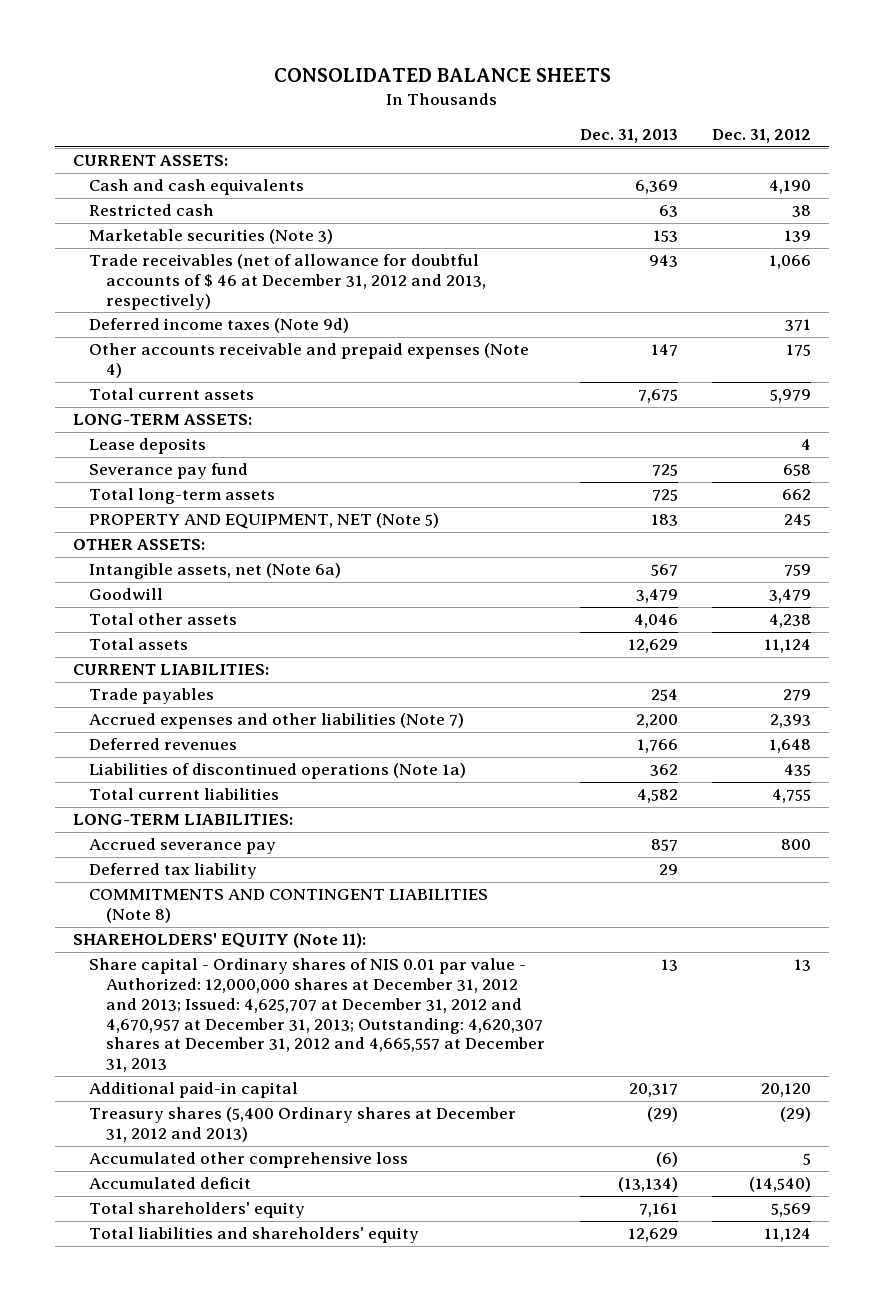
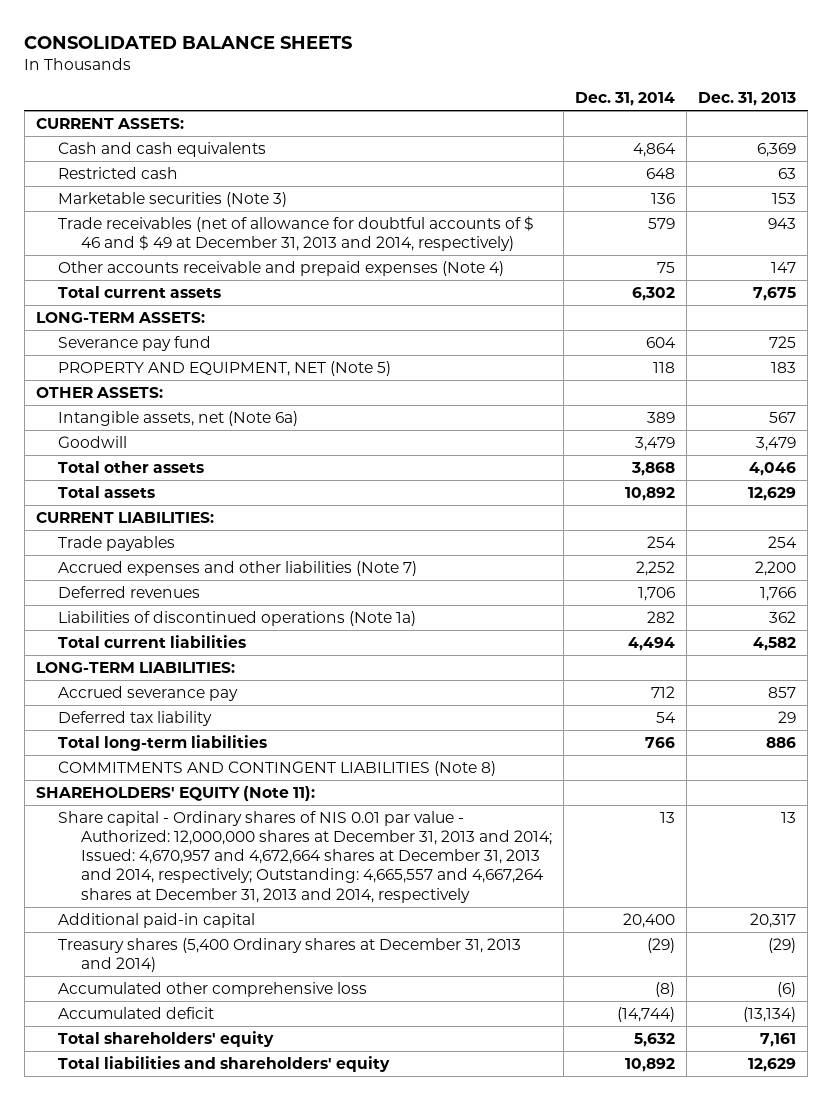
[712,129,812,144] Dec. 31, 2012 -> none
none -> [574,92,675,107] Dec. 31, 2014
[89,318,350,334] Deferred income taxes (Note 9d) -> none
[89,254,487,310] Trade receivables (net of allowance for doubtful accounts of $ 46 at December 31, 2012 and 2013, respectively) -> [58,216,535,252] Trade receivables (net of allowance for doubtful accounts of $ 46 and $ 49 at December 31, 2013 and 2014, respectively)
[89,438,207,455] Lease deposits -> none
[89,488,276,505] Total long-term assets -> none
none -> [58,735,268,752] Total long-term liabilities
[89,958,546,1073] Share capital - Ordinary shares of NIS 0.01 par value - Authorized: 12,000,000 shares at December 31, 2012 and 2013; Issued: 4,625,707 at December 31, 2012 and 4,670,957 at December 31, 2013; Outstanding: 4,620,307 shares at December 31, 2012 and 4,665,557 at December 31, 2013 -> [58,811,552,903] Share capital - Ordinary shares of NIS 0.01 par value - Authorized: 12,000,000 shares at December 31, 2013 and 2014; Issued: 4,670,957 and 4,672,664 shares at December 31, 2013 and 2014, respectively; Outstanding: 4,665,557 and 4,667,264 shares at December 31, 2013 and 2014, respectively
[89,1107,517,1143] Treasury shares (5,400 Ordinary shares at December 31, 2012 and 2013) -> [58,938,522,973] Treasury shares (5,400 Ordinary shares at December 31, 2013 and 2014)

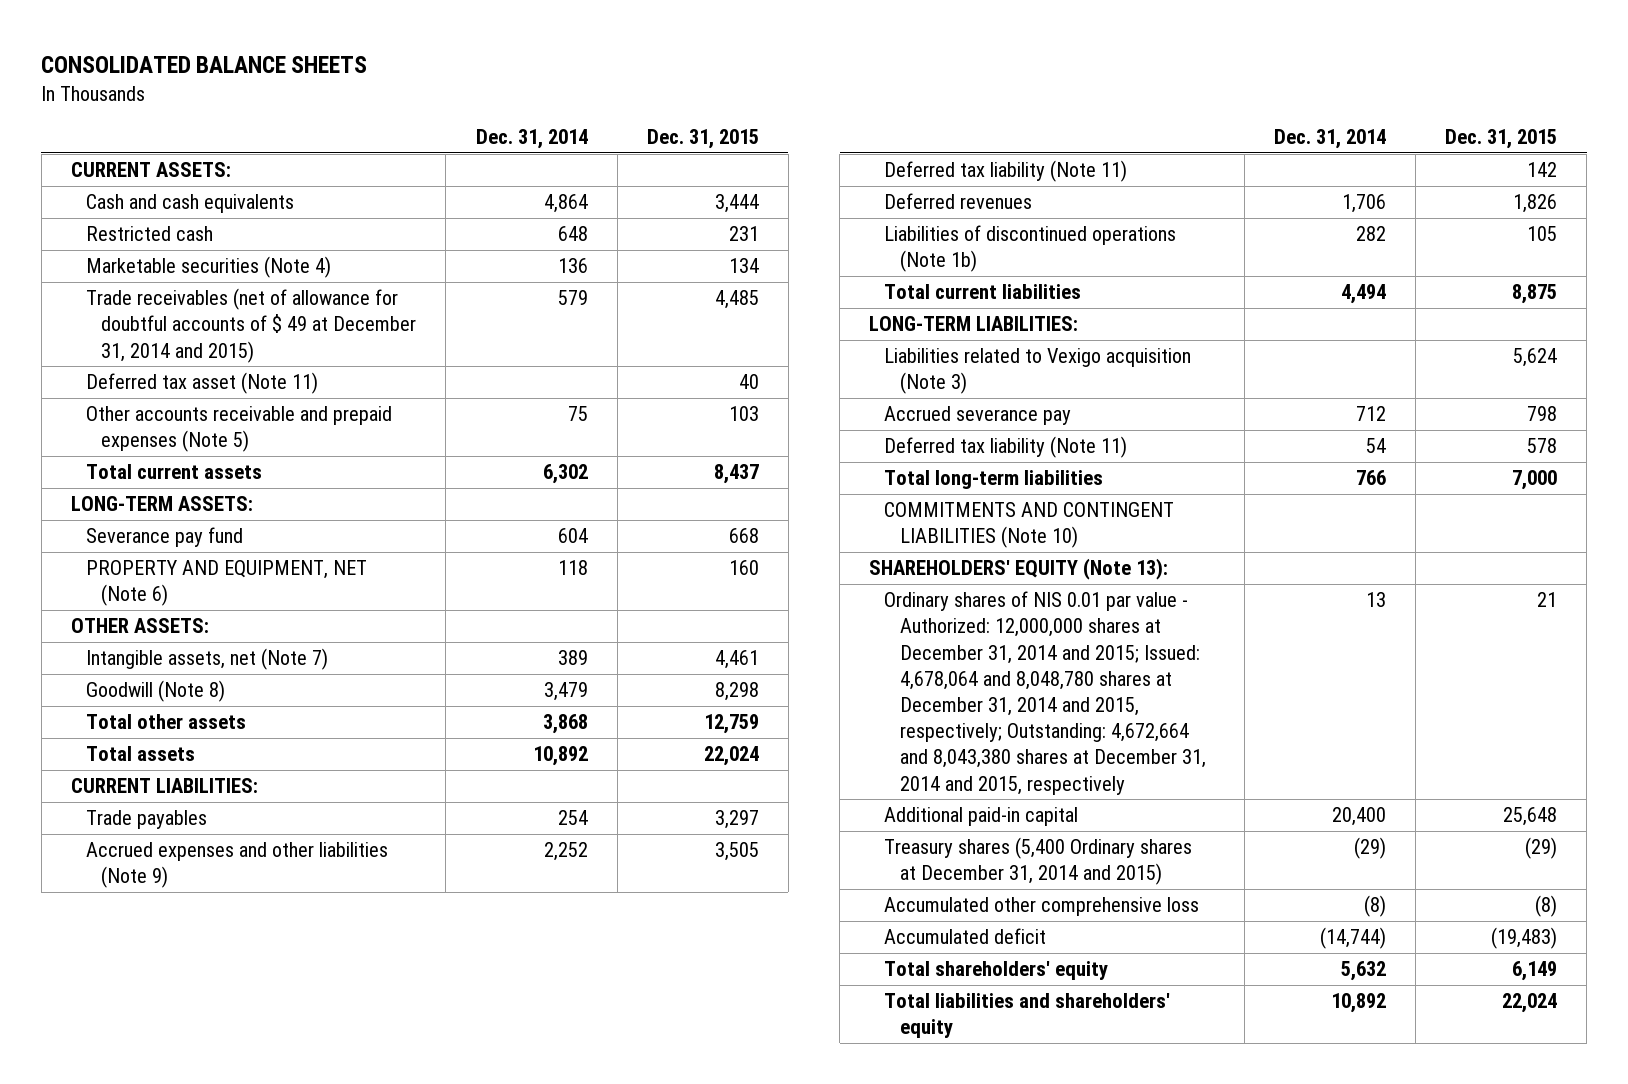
[698,92,797,107] Dec. 31, 2013 -> none
none -> [646,129,759,150] Dec. 31, 2015
[58,192,288,208] Marketable securities (Note 3) -> [86,256,332,279] Marketable securities (Note 4)
[58,216,535,252] Trade receivables (net of allowance for doubtful accounts of $ 46 and $ 49 at December 31, 2013 and 2014, respectively) -> [86,288,417,363] Trade receivables (net of allowance for doubtful accounts of $ 49 at December 31, 2014 and 2015)
none -> [86,372,319,395] Deferred tax asset (Note 11)
[58,261,505,277] Other accounts receivable and prepaid expenses (Note 4) -> [86,406,393,453] Other accounts receivable and prepaid expenses (Note 5)
[58,361,392,377] PROPERTY AND EQUIPMENT, NET (Note 5) -> [86,560,368,607] PROPERTY AND EQUIPMENT, NET (Note 6)
[58,411,299,427] Intangible assets, net (Note 6a) -> [86,648,329,671] Intangible assets, net (Note 7)
[58,436,128,449] Goodwill -> [86,680,226,703] Goodwill (Note 8)
[58,561,418,577] Accrued expenses and other liabilities (Note 7) -> [86,842,389,889] Accrued expenses and other liabilities (Note 9)
none -> [884,160,1128,183] Deferred tax liability (Note 11)
[58,611,417,627] Liabilities of discontinued operations (Note 1a) -> [884,225,1177,273] Liabilities of discontinued operations (Note 1b)
none -> [884,348,1192,395] Liabilities related to Vexigo acquisition (Note 3)
[58,711,213,727] Deferred tax liability -> [884,436,1128,459] Deferred tax liability (Note 11)
[58,761,497,777] COMMITMENTS AND CONTINGENT LIABILITIES (Note 8) -> [884,502,1175,549] COMMITMENTS AND CONTINGENT LIABILITIES (Note 10)
[35,786,315,802] SHAREHOLDERS' EQUITY (Note 11): -> [869,558,1169,581] SHAREHOLDERS' EQUITY (Note 13):
[58,811,552,903] Share capital - Ordinary shares of NIS 0.01 par value - Authorized: 12,000,000 shares at December 31, 2013 and 2014; Issued: 4,670,957 and 4,672,664 shares at December 31, 2013 and 2014, respectively; Outstanding: 4,665,557 and 4,667,264 shares at December 31, 2013 and 2014, respectively -> [884,591,1206,795] Ordinary shares of NIS 0.01 par value - Authorized: 12,000,000 shares at December 31, 2014 and 2015; Issued: 4,678,064 and 8,048,780 shares at December 31, 2014 and 2015, respectively; Outstanding: 4,672,664 and 8,043,380 shares at December 31, 2014 and 2015, respectively
[58,938,522,973] Treasury shares (5,400 Ordinary shares at December 31, 2013 and 2014) -> [884,837,1193,886] Treasury shares (5,400 Ordinary shares at December 31, 2014 and 2015)

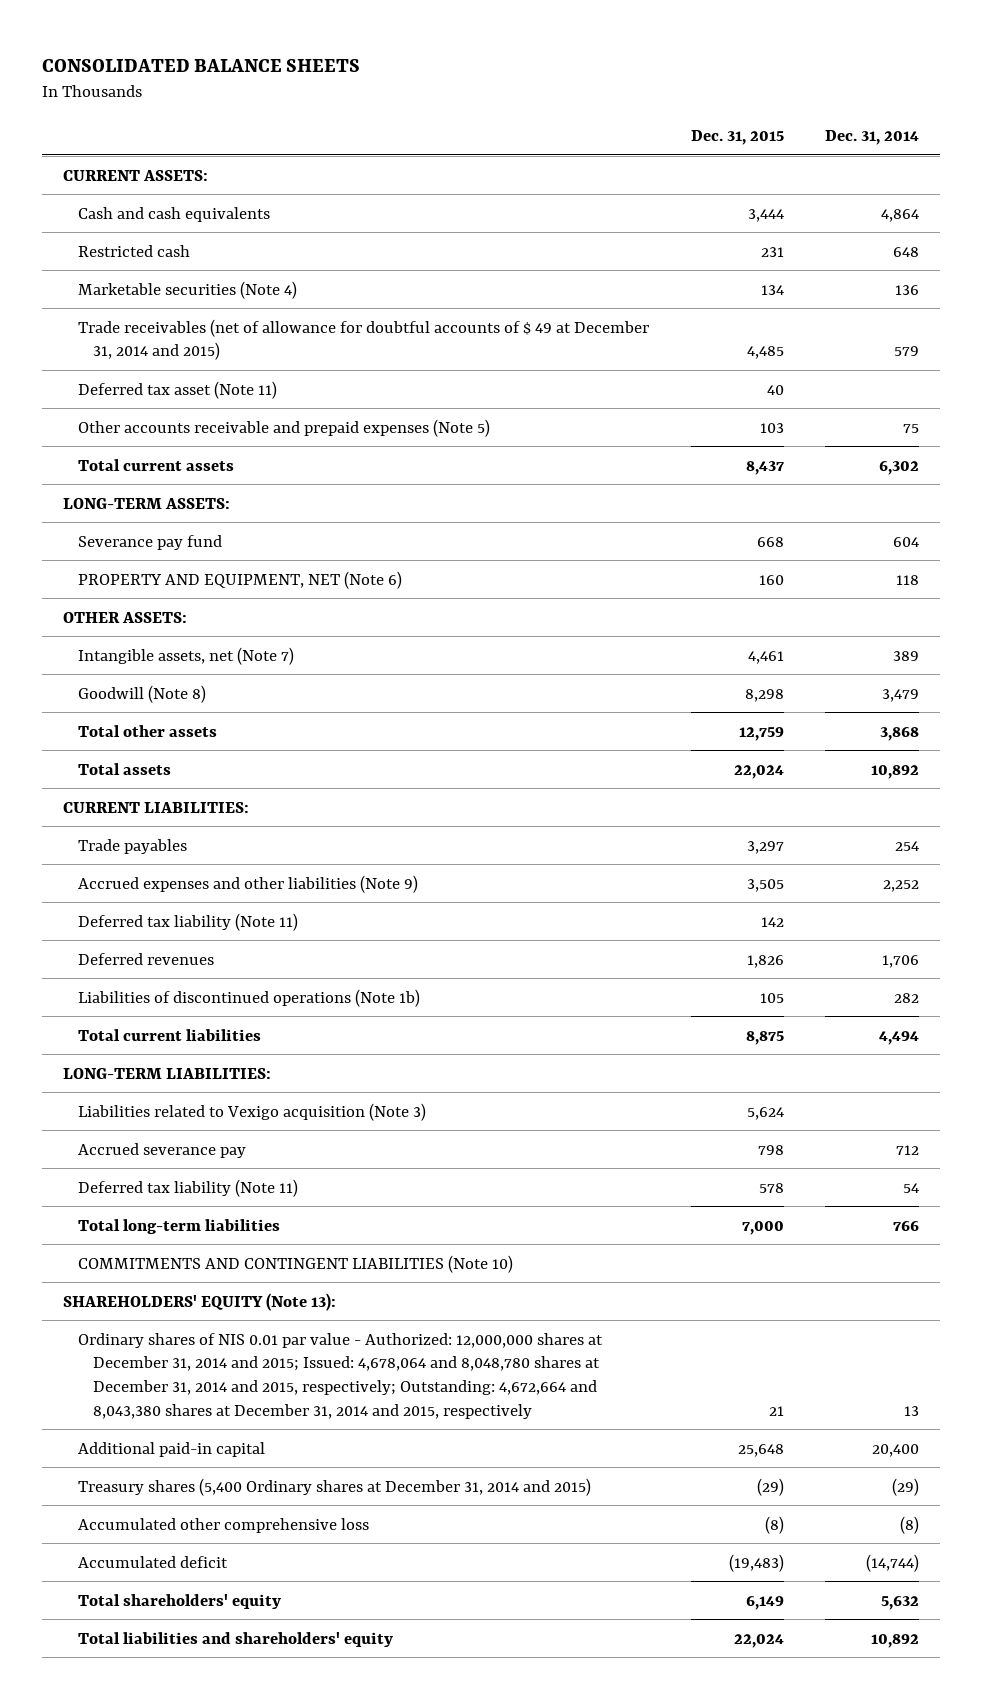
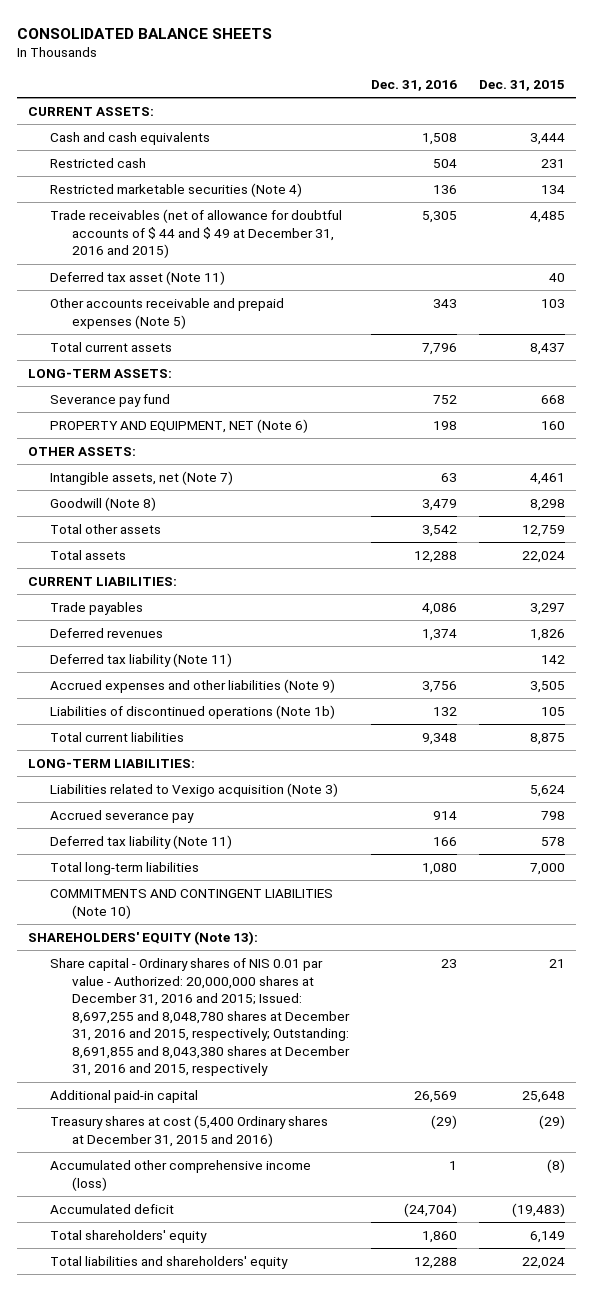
[825,129,920,145] Dec. 31, 2014 -> none
none -> [371,79,458,91] Dec. 31, 2016
[78,280,298,299] Marketable securities (Note 4) -> [50,183,303,198] Restricted marketable securities (Note 4)
[78,318,650,361] Trade receivables (net of allowance for doubtful accounts of $ 49 at December 31, 2014 and 2015) -> [50,209,343,259] Trade receivables (net of allowance for doubtful accounts of $ 44 and $ 49 at December 31, 2016 and 2015)
[78,912,299,931] Deferred tax liability (Note 11) -> [50,653,233,668] Deferred tax liability (Note 11)
[78,874,419,893] Accrued expenses and other liabilities (Note 9) -> [50,679,336,694] Accrued expenses and other liabilities (Note 9)
[78,1332,604,1419] Ordinary shares of NIS 0.01 par value - Authorized: 12,000,000 shares at December 31, 2014 and 2015; Issued: 4,678,064 and 8,048,780 shares at December 31, 2014 and 2015, respectively; Outstanding: 4,672,664 and 8,043,380 shares at December 31, 2014 and 2015, respectively -> [50,958,351,1077] Share capital - Ordinary shares of NIS 0.01 par value - Authorized: 20,000,000 shares at December 31, 2016 and 2015; Issued: 8,697,255 and 8,048,780 shares at December 31, 2016 and 2015, respectively; Outstanding: 8,691,855 and 8,043,380 shares at December 31, 2016 and 2015, respectively
[78,1477,592,1496] Treasury shares (5,400 Ordinary shares at December 31, 2014 and 2015) -> [50,1115,329,1147] Treasury shares at cost (5,400 Ordinary shares at December 31, 2015 and 2016)
[78,1517,370,1533] Accumulated other comprehensive loss -> [50,1160,312,1191] Accumulated other comprehensive income (loss)

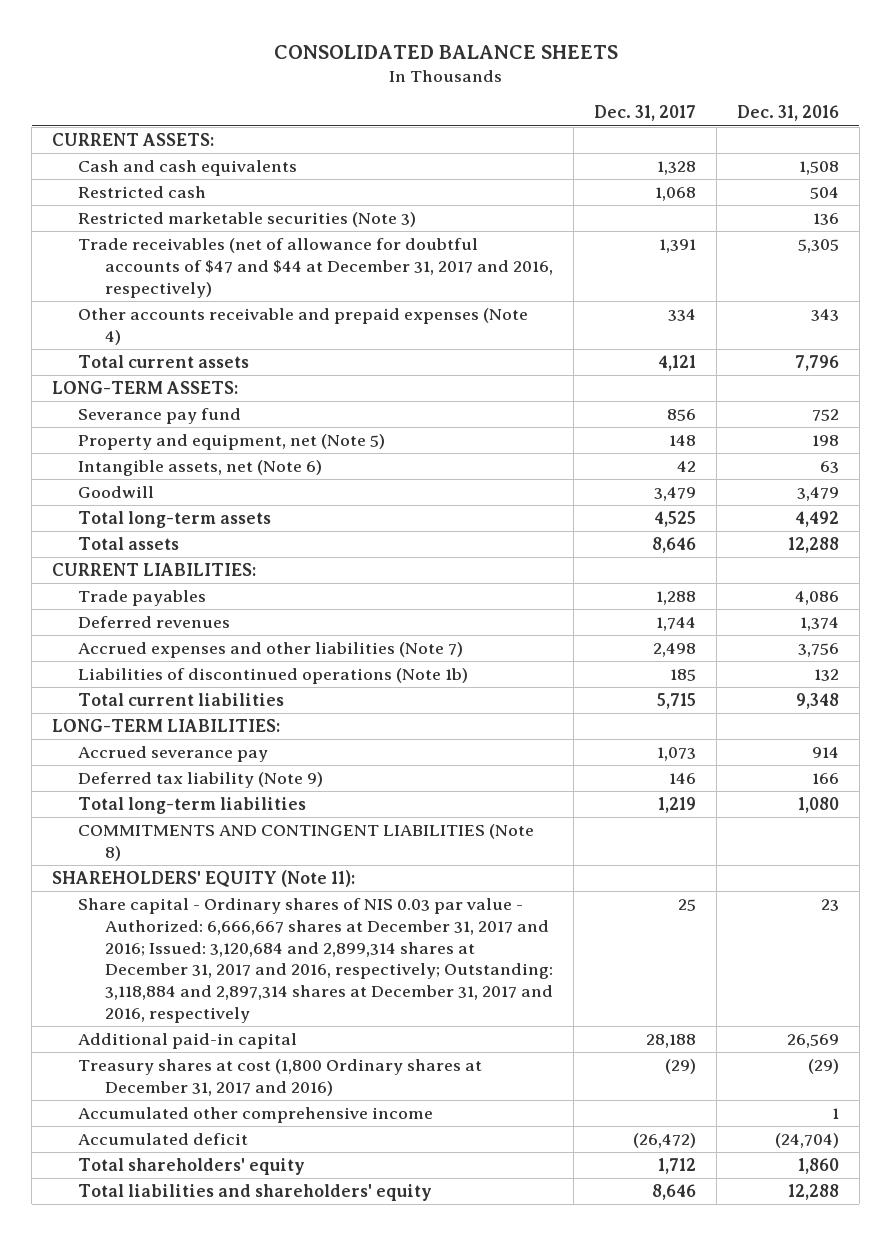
[478,79,565,91] Dec. 31, 2015 -> none
none -> [593,105,696,122] Dec. 31, 2017
[50,271,226,286] Deferred tax asset (Note 11) -> none
[50,183,303,198] Restricted marketable securities (Note 4) -> [78,212,417,228] Restricted marketable securities (Note 3)
[50,209,343,259] Trade receivables (net of allowance for doubtful accounts of $ 44 and $ 49 at December 31, 2016 and 2015) -> [78,238,553,298] Trade receivables (net of allowance for doubtful accounts of $47 and $44 at December 31, 2017 and 2016, respectively)
[50,298,285,329] Other accounts receivable and prepaid expenses (Note 5) -> [78,308,529,345] Other accounts receivable and prepaid expenses (Note 4)
[28,447,137,457] OTHER ASSETS: -> none
[50,419,309,434] PROPERTY AND EQUIPMENT, NET (Note 6) -> [78,434,386,451] Property and equipment, net (Note 5)
[50,471,234,486] Intangible assets, net (Note 7) -> [78,460,323,477] Intangible assets, net (Note 6)
[50,497,157,512] Goodwill (Note 8) -> [78,486,155,499] Goodwill
[50,524,162,535] Total other assets -> [78,511,272,529] Total long-term assets
[422,525,458,538] 3,542 -> [794,511,839,528] 4,492
[50,653,233,668] Deferred tax liability (Note 11) -> none
[50,679,336,694] Accrued expenses and other liabilities (Note 9) -> [78,642,464,659] Accrued expenses and other liabilities (Note 7)
[50,783,339,798] Liabilities related to Vexigo acquisition (Note 3) -> none
[50,835,233,850] Deferred tax liability (Note 11) -> [78,772,324,789] Deferred tax liability (Note 9)
[50,889,334,919] COMMITMENTS AND CONTINGENT LIABILITIES (Note 10) -> [78,824,535,861] COMMITMENTS AND CONTINGENT LIABILITIES (Note 8)
[28,931,259,946] SHAREHOLDERS' EQUITY (Note 13): -> [52,870,356,888] SHAREHOLDERS' EQUITY (Note 11):
[50,958,351,1077] Share capital - Ordinary shares of NIS 0.01 par value - Authorized: 20,000,000 shares at December 31, 2016 and 2015; Issued: 8,697,255 and 8,048,780 shares at December 31, 2016 and 2015, respectively; Outstanding: 8,691,855 and 8,043,380 shares at December 31, 2016 and 2015, respectively -> [78,898,553,1023] Share capital - Ordinary shares of NIS 0.03 par value - Authorized: 6,666,667 shares at December 31, 2017 and 2016; Issued: 3,120,684 and 2,899,314 shares at December 31, 2017 and 2016, respectively; Outstanding: 3,118,884 and 2,897,314 shares at December 31, 2017 and 2016, respectively
[50,1115,329,1147] Treasury shares at cost (5,400 Ordinary shares at December 31, 2015 and 2016) -> [78,1059,483,1096] Treasury shares at cost (1,800 Ordinary shares at December 31, 2017 and 2016)
[50,1160,312,1191] Accumulated other comprehensive income (loss) -> [78,1107,434,1124] Accumulated other comprehensive income

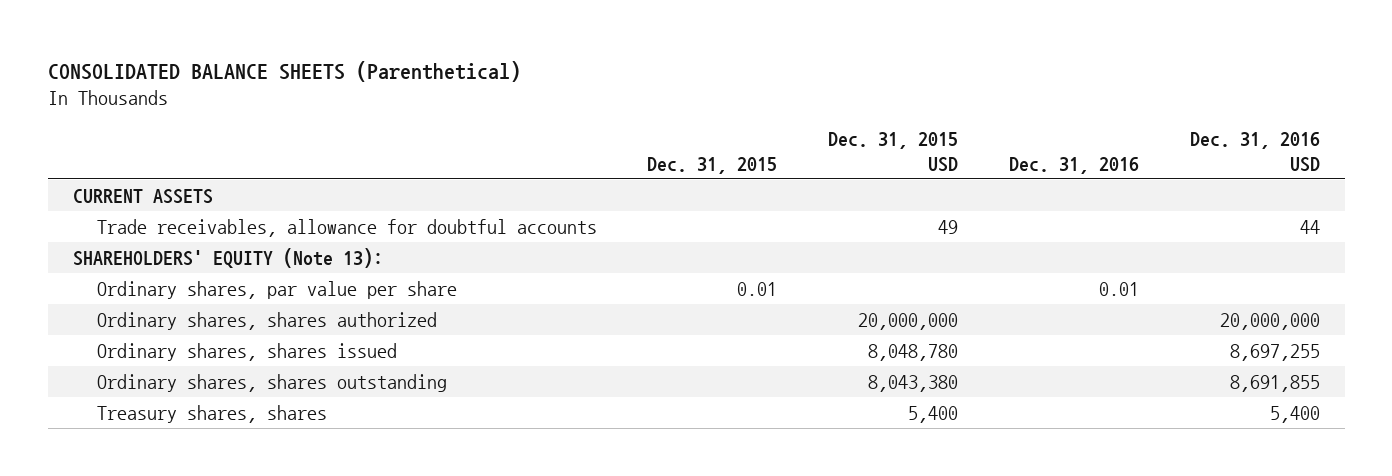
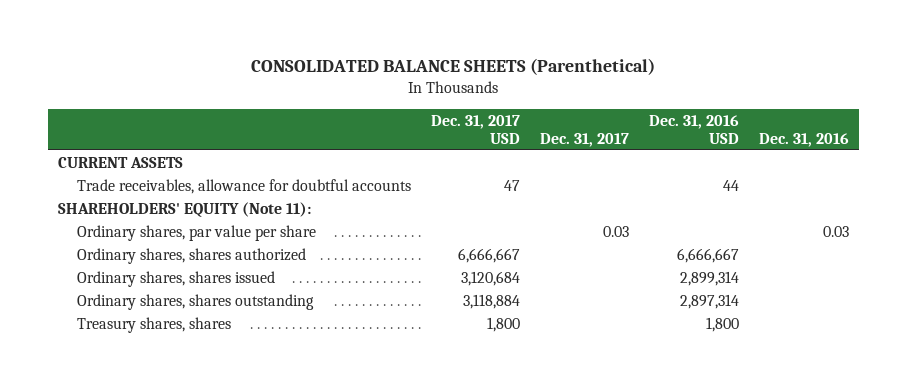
[647,156,778,174] Dec. 31, 2015 -> none
[828,131,959,172] Dec. 31, 2015 USD -> none
none -> [430,114,520,144] Dec. 31, 2017 USD
none -> [539,132,629,147] Dec. 31, 2017
[72,247,383,268] SHAREHOLDERS' EQUITY (Note 13): -> [57,201,311,217] SHAREHOLDERS' EQUITY (Note 11):
[1098,281,1139,296] 0.01 -> [822,225,849,237] 0.03
[1219,312,1320,330] 20,000,000 -> [676,247,739,263] 6,666,667
[1229,343,1320,361] 8,697,255 -> [679,270,739,286] 2,899,314
[1229,374,1320,392] 8,691,855 -> [679,293,739,309] 2,897,314
[1269,405,1320,423] 5,400 -> [705,316,739,332] 1,800

